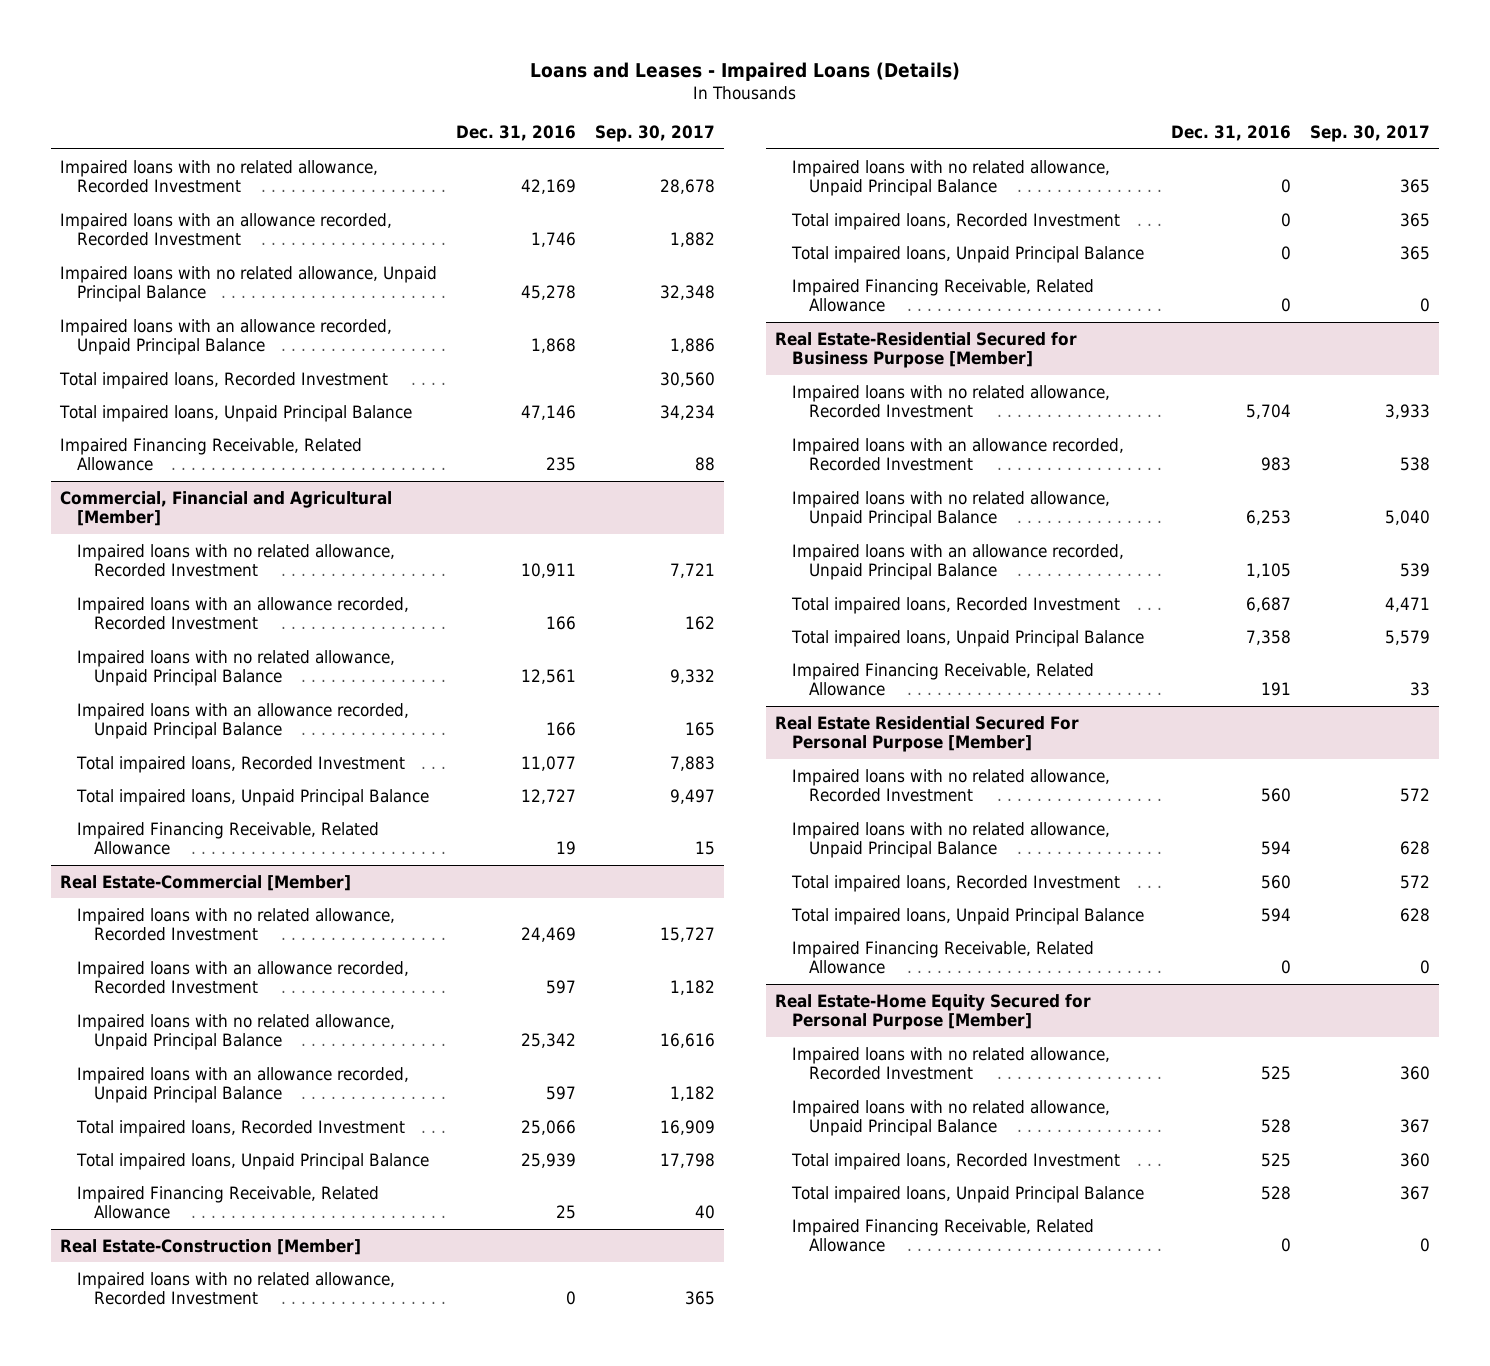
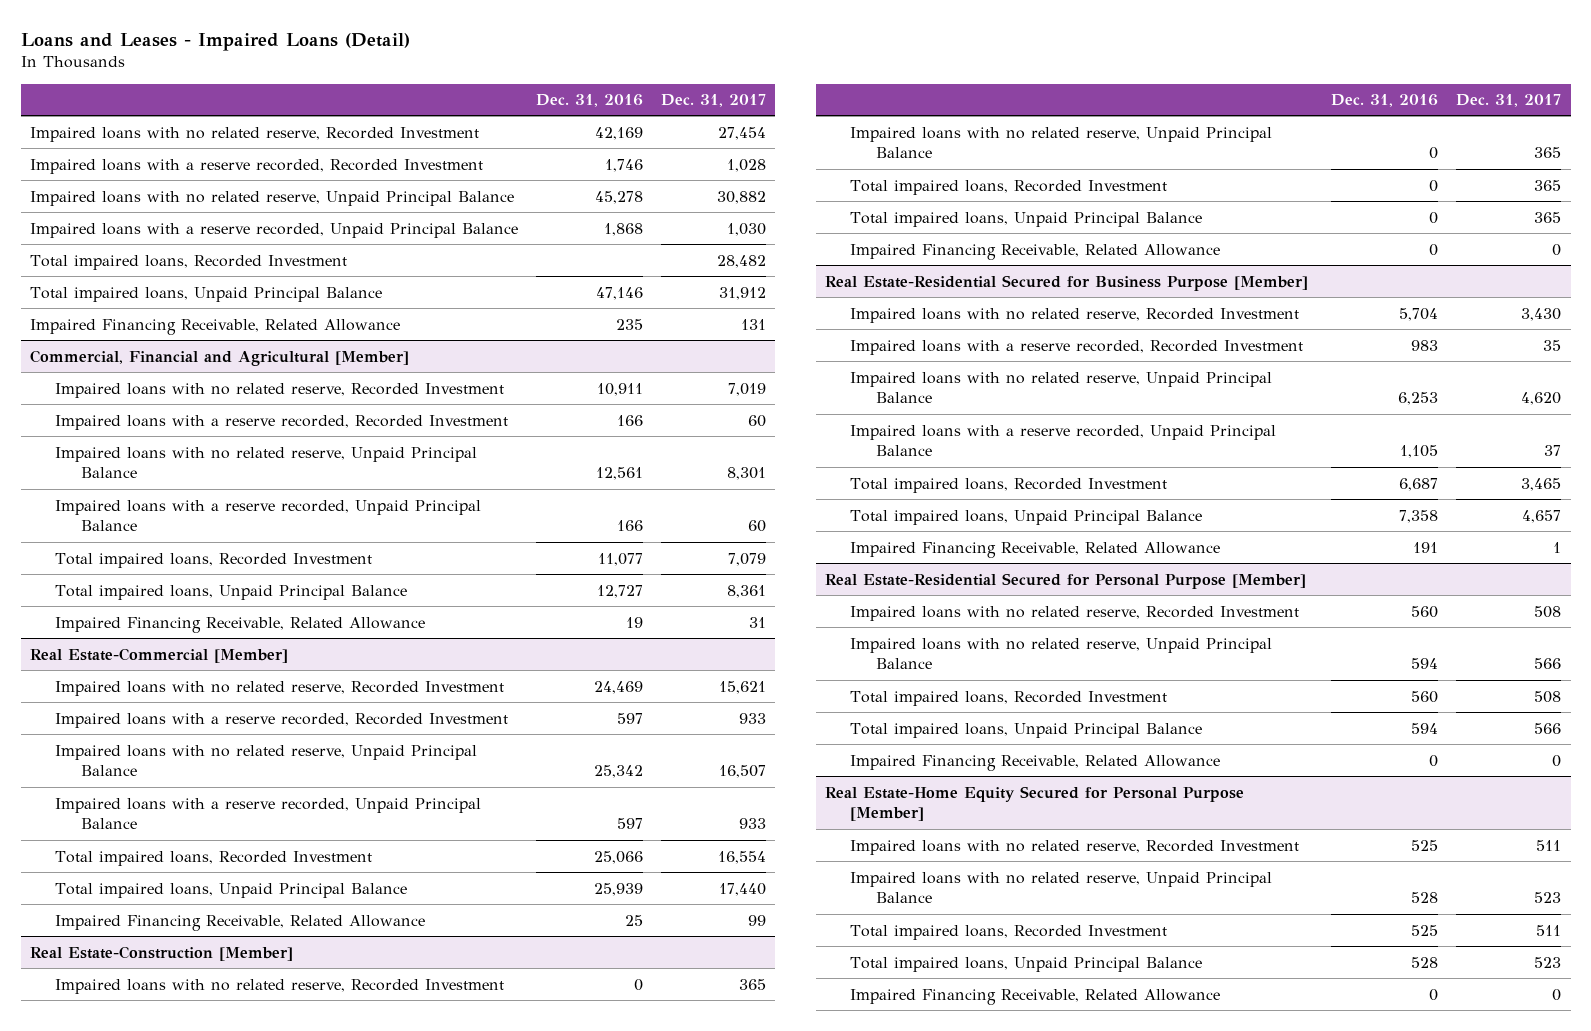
[529,61,960,81] Loans and Leases - Impaired Loans (Details) -> [20,32,410,51] Loans and Leases - Impaired Loans (Detail)
[594,125,715,143] Sep. 30, 2017 -> none
none -> [661,94,767,108] Dec. 31, 2017
[60,159,379,194] Impaired loans with no related allowance, Recorded Investment -> [29,126,479,142] Impaired loans with no related reserve, Recorded Investment
[60,212,393,247] Impaired loans with an allowance recorded, Recorded Investment -> [29,158,483,174] Impaired loans with a reserve recorded, Recorded Investment
[60,265,438,303] Impaired loans with no related allowance, Unpaid Principal Balance -> [29,190,514,206] Impaired loans with no related reserve, Unpaid Principal Balance
[60,318,393,356] Impaired loans with an allowance recorded, Unpaid Principal Balance -> [29,222,518,238] Impaired loans with a reserve recorded, Unpaid Principal Balance
[77,543,396,578] Impaired loans with no related allowance, Recorded Investment -> [55,382,505,398] Impaired loans with no related reserve, Recorded Investment
[77,596,410,631] Impaired loans with an allowance recorded, Recorded Investment -> [55,414,509,430] Impaired loans with a reserve recorded, Recorded Investment
[77,649,396,687] Impaired loans with no related allowance, Unpaid Principal Balance -> [55,446,478,479] Impaired loans with no related reserve, Unpaid Principal Balance
[77,702,410,740] Impaired loans with an allowance recorded, Unpaid Principal Balance -> [55,499,482,532] Impaired loans with a reserve recorded, Unpaid Principal Balance
[77,907,396,942] Impaired loans with no related allowance, Recorded Investment -> [55,680,505,696] Impaired loans with no related reserve, Recorded Investment
[77,960,410,995] Impaired loans with an allowance recorded, Recorded Investment -> [55,712,509,728] Impaired loans with a reserve recorded, Recorded Investment
[77,1013,396,1051] Impaired loans with no related allowance, Unpaid Principal Balance -> [55,744,478,777] Impaired loans with no related reserve, Unpaid Principal Balance
[77,1066,410,1104] Impaired loans with an allowance recorded, Unpaid Principal Balance -> [55,797,482,830] Impaired loans with a reserve recorded, Unpaid Principal Balance
[77,1271,396,1306] Impaired loans with no related allowance, Recorded Investment -> [55,978,505,994] Impaired loans with no related reserve, Recorded Investment
[792,159,1111,197] Impaired loans with no related allowance, Unpaid Principal Balance -> [850,126,1273,159] Impaired loans with no related reserve, Unpaid Principal Balance
[792,384,1111,419] Impaired loans with no related allowance, Recorded Investment -> [850,307,1300,323] Impaired loans with no related reserve, Recorded Investment
[792,437,1125,472] Impaired loans with an allowance recorded, Recorded Investment -> [850,339,1304,355] Impaired loans with a reserve recorded, Recorded Investment
[792,490,1111,528] Impaired loans with no related allowance, Unpaid Principal Balance -> [850,371,1273,404] Impaired loans with no related reserve, Unpaid Principal Balance
[792,543,1125,581] Impaired loans with an allowance recorded, Unpaid Principal Balance -> [850,424,1277,457] Impaired loans with a reserve recorded, Unpaid Principal Balance
[775,715,1080,753] Real Estate Residential Secured For Personal Purpose [Member] -> [824,572,1306,589] Real Estate-Residential Secured for Personal Purpose [Member]
[792,768,1111,803] Impaired loans with no related allowance, Recorded Investment -> [850,605,1300,621] Impaired loans with no related reserve, Recorded Investment
[792,821,1111,859] Impaired loans with no related allowance, Unpaid Principal Balance -> [850,637,1273,670] Impaired loans with no related reserve, Unpaid Principal Balance
[792,1046,1111,1081] Impaired loans with no related allowance, Recorded Investment -> [850,839,1300,855] Impaired loans with no related reserve, Recorded Investment
[792,1099,1111,1137] Impaired loans with no related allowance, Unpaid Principal Balance -> [850,871,1273,904] Impaired loans with no related reserve, Unpaid Principal Balance

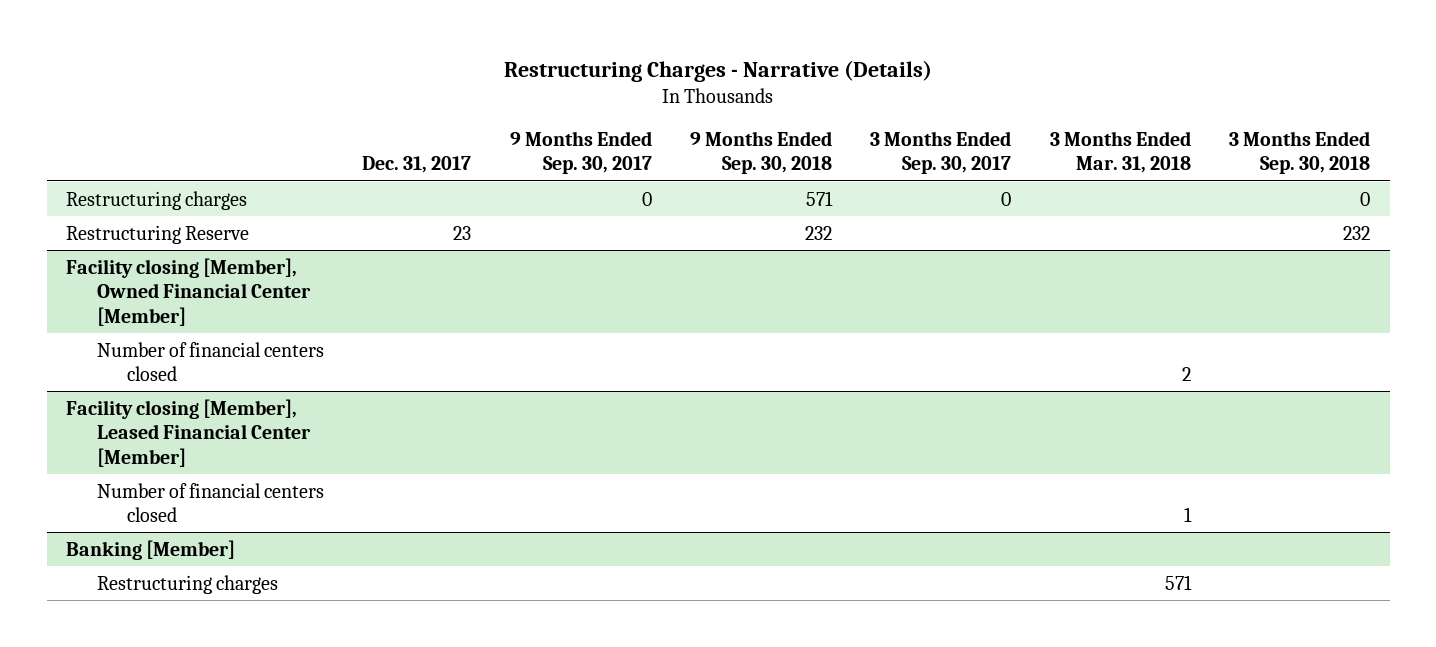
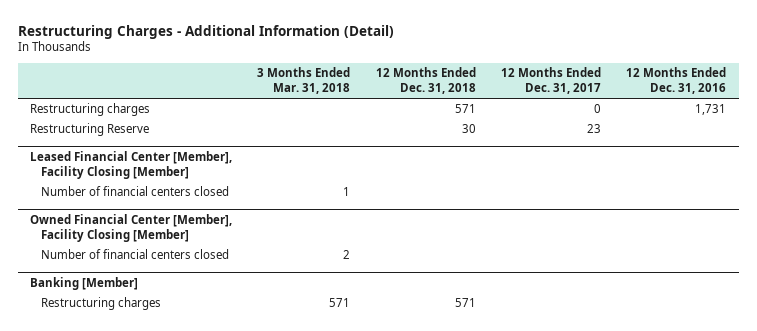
[504,59,933,82] Restructuring Charges - Narrative (Details) -> [17,24,394,39] Restructuring Charges - Additional Information (Detail)
[362,156,472,174] Dec. 31, 2017 -> none
[509,130,652,175] 9 Months Ended Sep. 30, 2017 -> none
[690,130,833,175] 9 Months Ended Sep. 30, 2018 -> none
[870,130,1012,175] 3 Months Ended Sep. 30, 2017 -> none
[1229,130,1371,175] 3 Months Ended Sep. 30, 2018 -> none
none -> [375,67,476,95] 12 Months Ended Dec. 31, 2018
none -> [501,67,602,95] 12 Months Ended Dec. 31, 2017
none -> [626,67,727,95] 12 Months Ended Dec. 31, 2016
[66,257,311,326] Facility closing [Member], Owned Financial Center [Member] -> none
[96,341,324,382] Number of financial centers closed -> none
[66,398,311,467] Facility closing [Member], Leased Financial Center [Member] -> [30,150,233,179] Leased Financial Center [Member], Facility Closing [Member]
none -> [30,213,233,242] Owned Financial Center [Member], Facility Closing [Member]
none -> [41,249,230,260] Number of financial centers closed

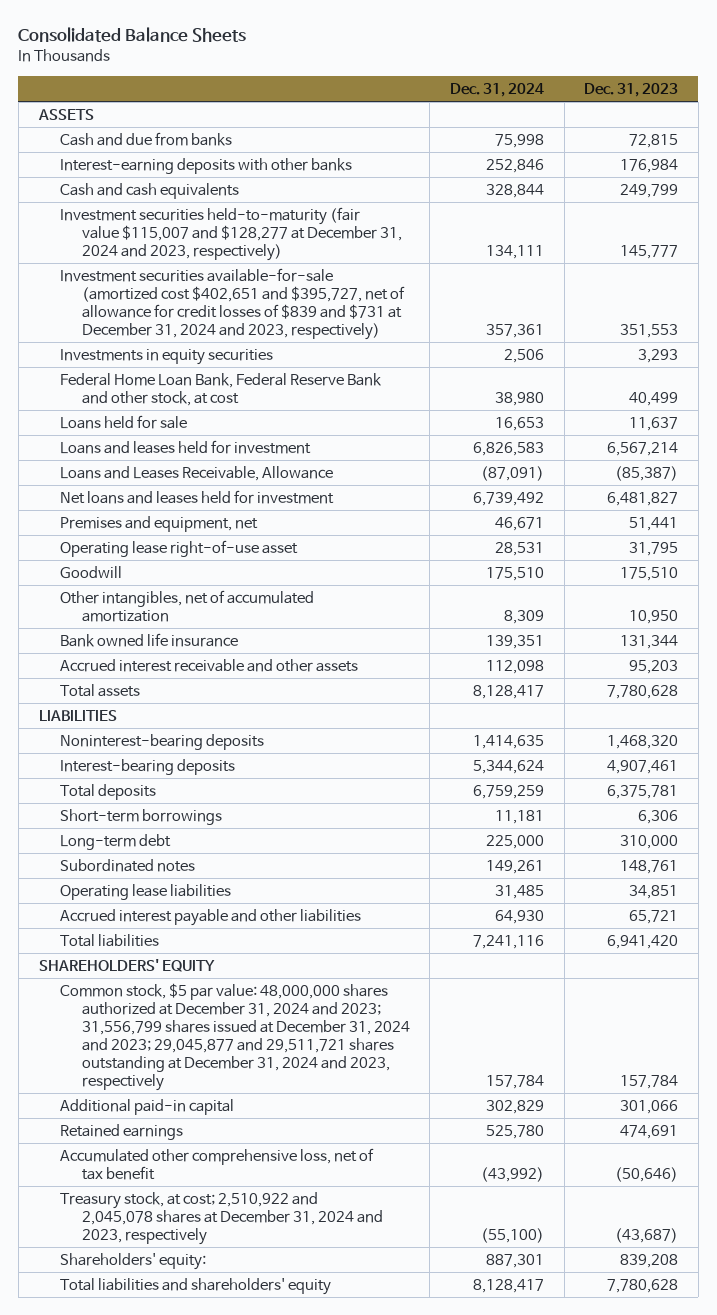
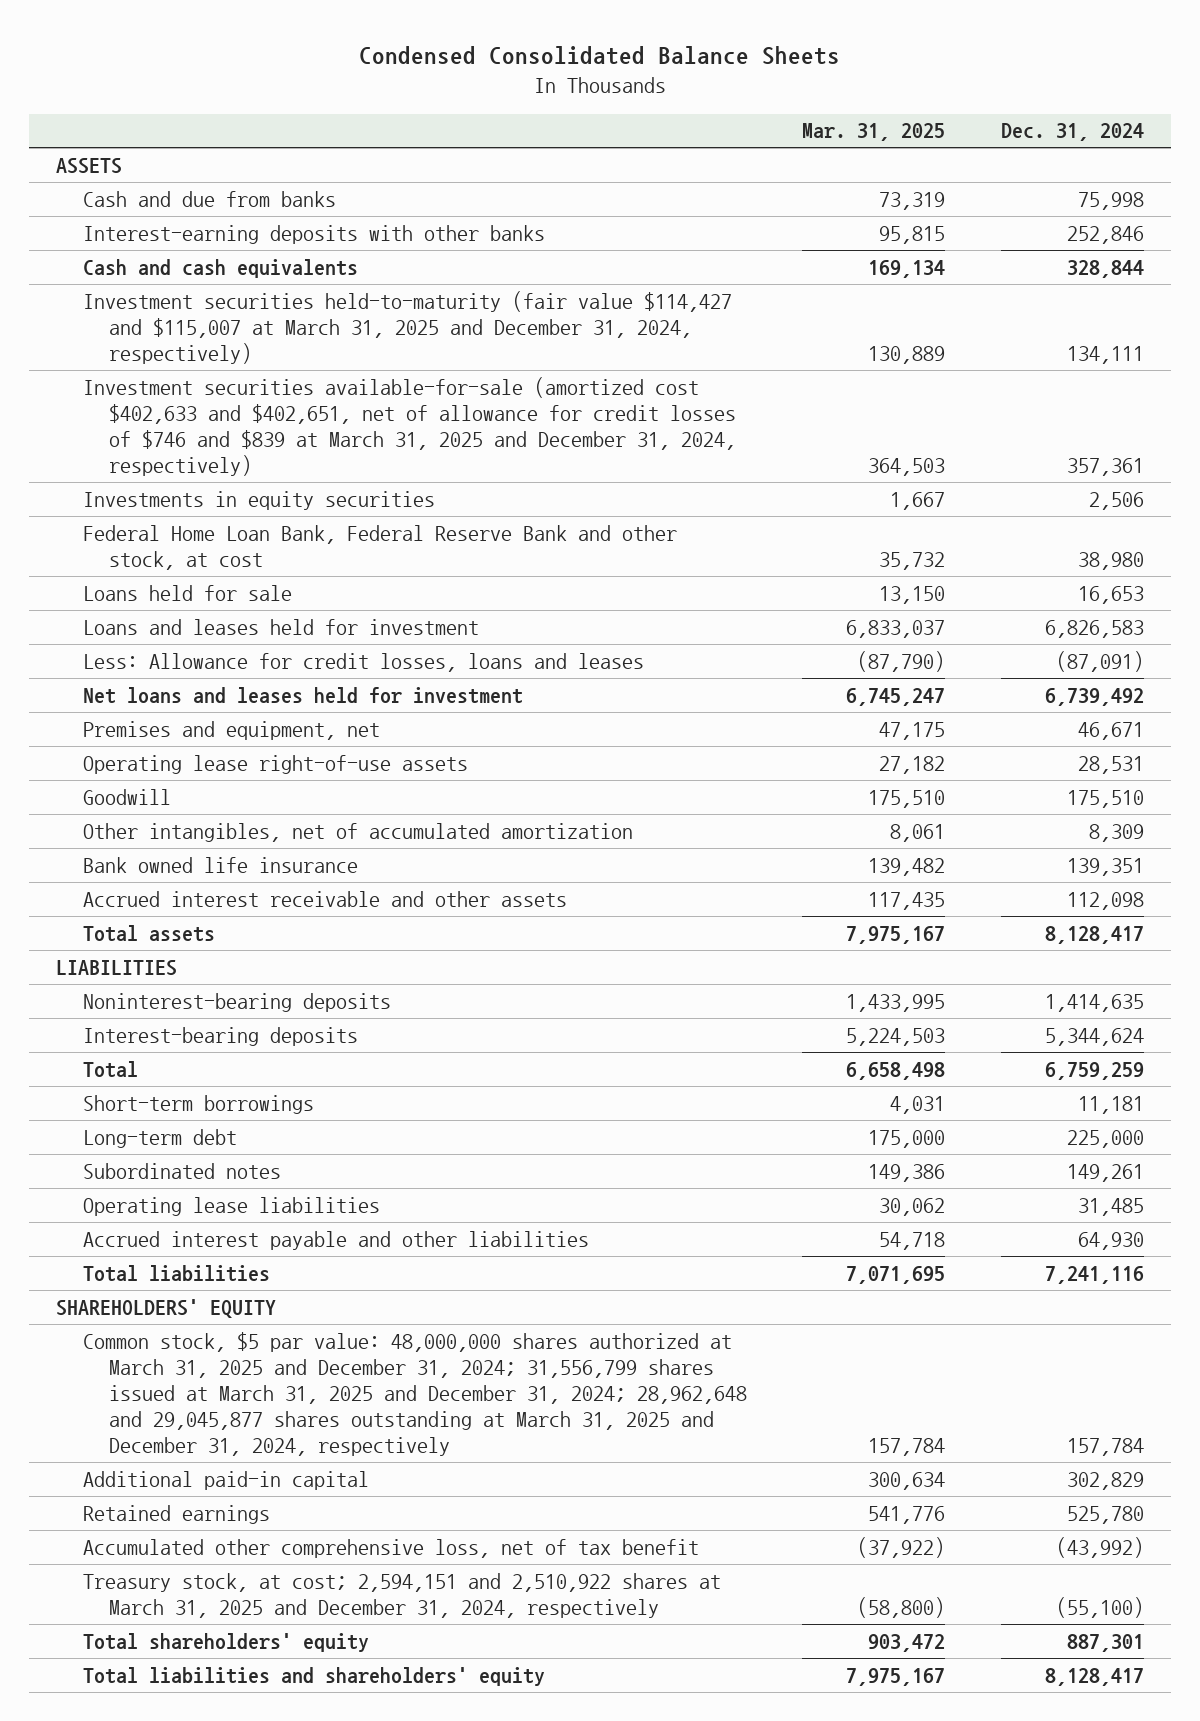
[18,27,247,43] Consolidated Balance Sheets -> [358,45,840,65] Condensed Consolidated Balance Sheets
[584,82,679,97] Dec. 31, 2023 -> none
none -> [802,123,946,142] Mar. 31, 2025
[60,206,402,261] Investment securities held-to-maturity (fair value $115,007 and $128,277 at December 31, 2024 and 2023, respectively) -> [82,290,732,364] Investment securities held-to-maturity (fair value $114,427 and $115,007 at March 31, 2025 and December 31, 2024, respectively)
[60,267,405,340] Investment securities available-for-sale (amortized cost $402,651 and $395,727, net of allowance for credit losses of $839 and $731 at December 31, 2024 and 2023, respectively) -> [82,376,737,477] Investment securities available-for-sale (amortized cost $402,633 and $402,651, net of allowance for credit losses of $746 and $839 at March 31, 2025 and December 31, 2024, respectively)
[60,465,334,481] Loans and Leases Receivable, Allowance -> [82,652,644,672] Less: Allowance for credit losses, loans and leases
[60,539,299,557] Operating lease right-of-use asset -> [82,754,468,774] Operating lease right-of-use assets
[60,783,157,800] Total deposits -> [82,1060,138,1078] Total
[60,982,410,1091] Common stock, $5 par value: 48,000,000 shares authorized at December 31, 2024 and 2023; 31,556,799 shares issued at December 31, 2024 and 2023; 29,045,877 and 29,511,721 shares outstanding at December 31, 2024 and 2023, respectively -> [82,1331,748,1457] Common stock, $5 par value: 48,000,000 shares authorized at March 31, 2025 and December 31, 2024; 31,556,799 shares issued at March 31, 2025 and December 31, 2024; 28,962,648 and 29,045,877 shares outstanding at March 31, 2025 and December 31, 2024, respectively
[60,1191,383,1245] Treasury stock, at cost; 2,510,922 and 2,045,078 shares at December 31, 2024 and 2023, respectively -> [82,1572,721,1618] Treasury stock, at cost; 2,594,151 and 2,510,922 shares at March 31, 2025 and December 31, 2024, respectively
[60,1252,207,1270] Shareholders' equity: -> [82,1632,369,1652] Total shareholders' equity

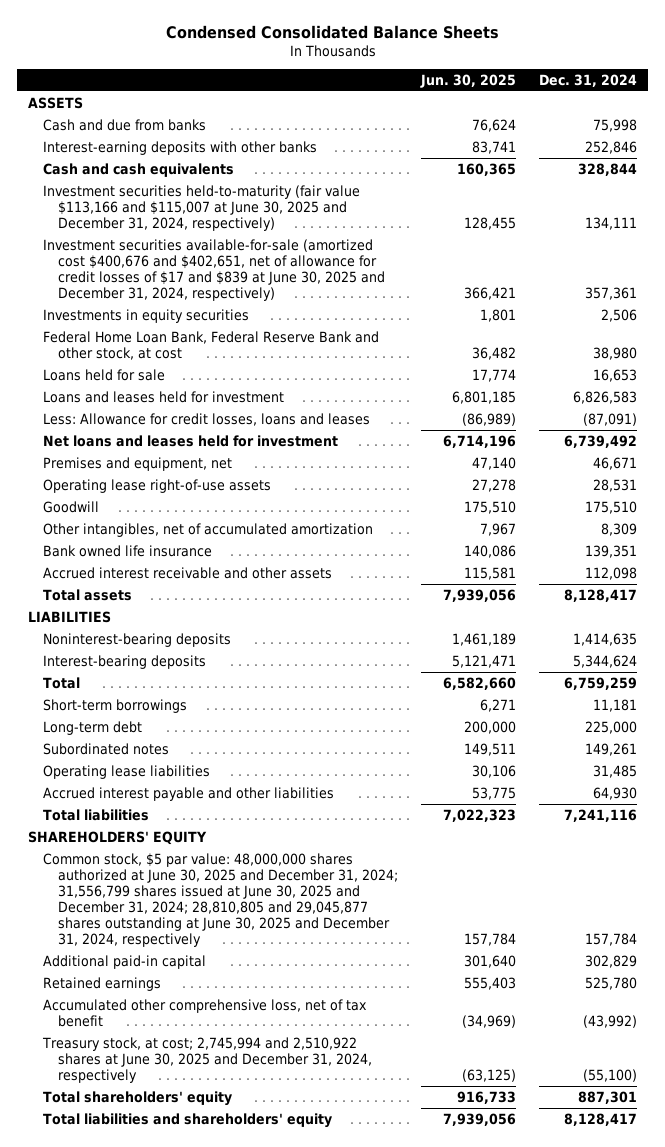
[802,123,946,142] Mar. 31, 2025 -> none
none -> [420,73,517,88] Jun. 30, 2025
[82,290,732,364] Investment securities held-to-maturity (fair value $114,427 and $115,007 at March 31, 2025 and December 31, 2024, respectively) -> [43,184,361,231] Investment securities held-to-maturity (fair value $113,166 and $115,007 at June 30, 2025 and December 31, 2024, respectively)
[82,376,737,477] Investment securities available-for-sale (amortized cost $402,633 and $402,651, net of allowance for credit losses of $746 and $839 at March 31, 2025 and December 31, 2024, respectively) -> [43,238,386,302] Investment securities available-for-sale (amortized cost $400,676 and $402,651, net of allowance for credit losses of $17 and $839 at June 30, 2025 and December 31, 2024, respectively)
[82,1331,748,1457] Common stock, $5 par value: 48,000,000 shares authorized at March 31, 2025 and December 31, 2024; 31,556,799 shares issued at March 31, 2025 and December 31, 2024; 28,962,648 and 29,045,877 shares outstanding at March 31, 2025 and December 31, 2024, respectively -> [43,852,399,948] Common stock, $5 par value: 48,000,000 shares authorized at June 30, 2025 and December 31, 2024; 31,556,799 shares issued at June 30, 2025 and December 31, 2024; 28,810,805 and 29,045,877 shares outstanding at June 30, 2025 and December 31, 2024, respectively
[82,1572,721,1618] Treasury stock, at cost; 2,594,151 and 2,510,922 shares at March 31, 2025 and December 31, 2024, respectively -> [42,1036,373,1083] Treasury stock, at cost; 2,745,994 and 2,510,922 shares at June 30, 2025 and December 31, 2024, respectively

